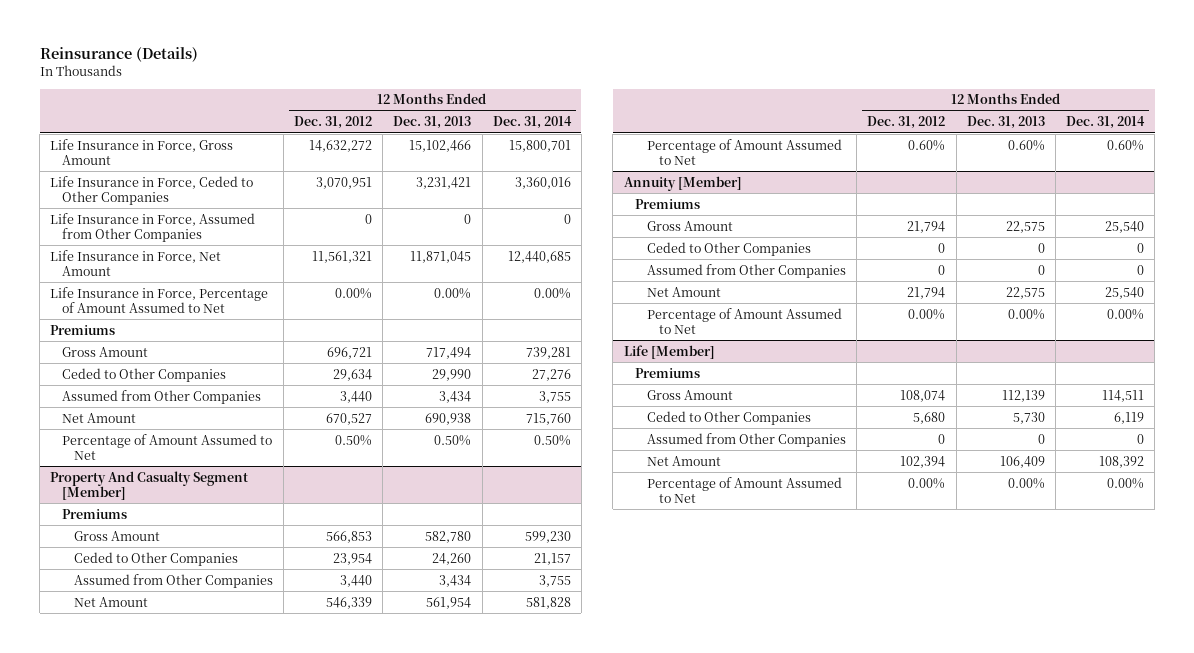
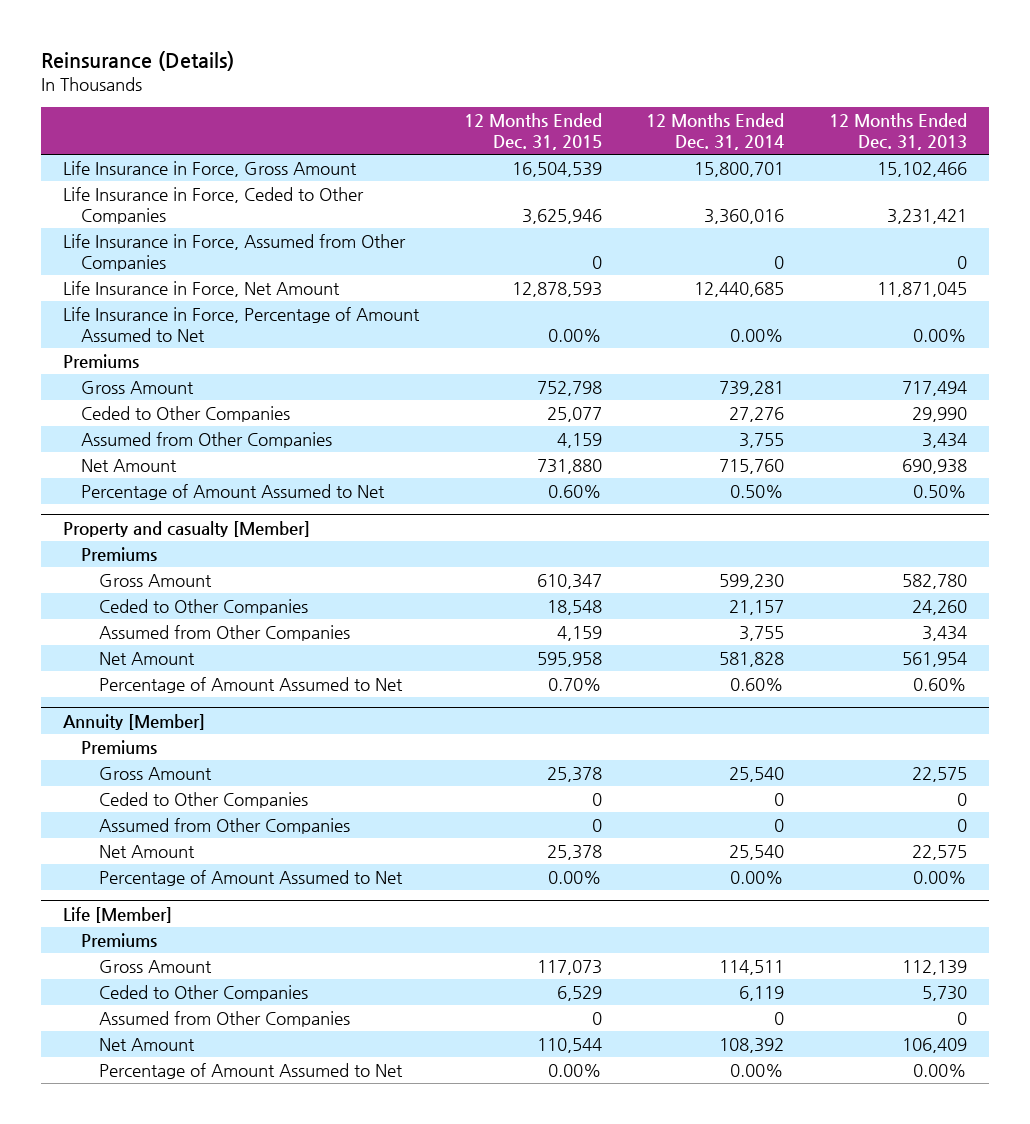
[294,116,373,130] Dec. 31, 2012 -> none
none -> [463,113,602,151] 12 Months Ended Dec. 31, 2015
[50,470,249,500] Property And Casualty Segment [Member] -> [63,520,311,537] Property and casualty [Member]

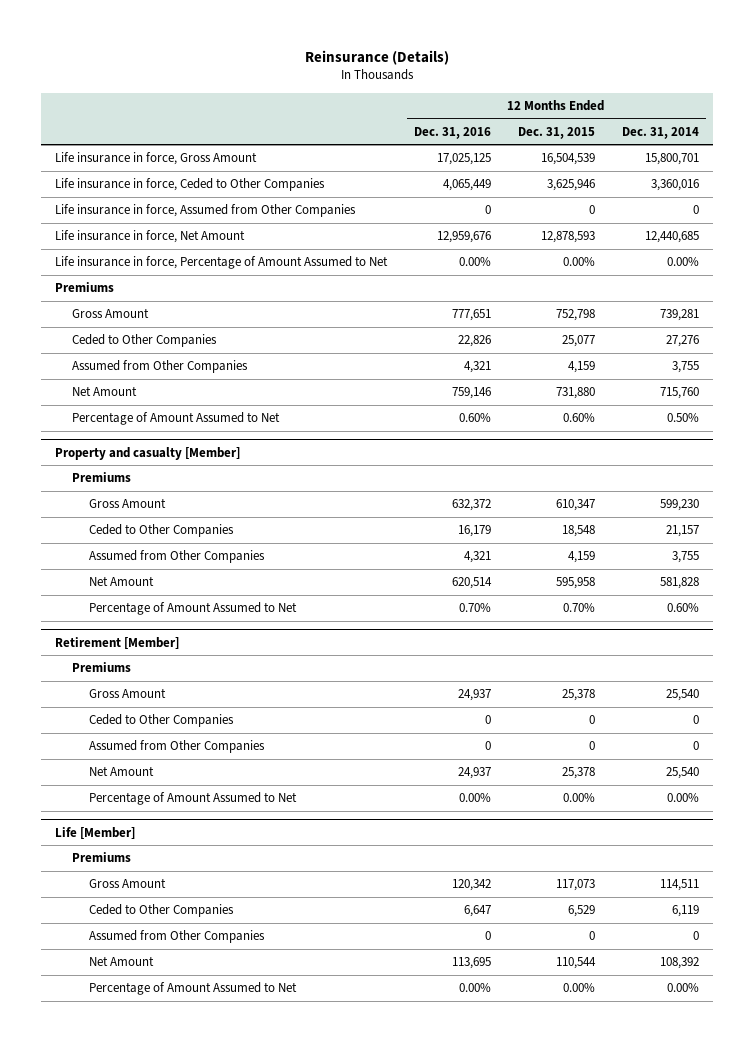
[828,113,967,151] 12 Months Ended Dec. 31, 2013 -> none
none -> [413,126,491,139] Dec. 31, 2016
[63,161,358,178] Life Insurance in Force, Gross Amount -> [54,152,257,166] Life insurance in force, Gross Amount
[63,187,365,225] Life Insurance in Force, Ceded to Other Companies -> [54,178,325,192] Life insurance in force, Ceded to Other Companies
[63,234,407,272] Life Insurance in Force, Assumed from Other Companies -> [54,204,356,218] Life insurance in force, Assumed from Other Companies
[63,281,341,298] Life Insurance in Force, Net Amount -> [54,230,245,244] Life insurance in force, Net Amount
[63,307,421,343] Life Insurance in Force, Percentage of Amount Assumed to Net -> [54,256,388,270] Life insurance in force, Percentage of Amount Assumed to Net
[63,713,206,730] Annuity [Member] -> none
none -> [54,636,179,649] Retirement [Member]

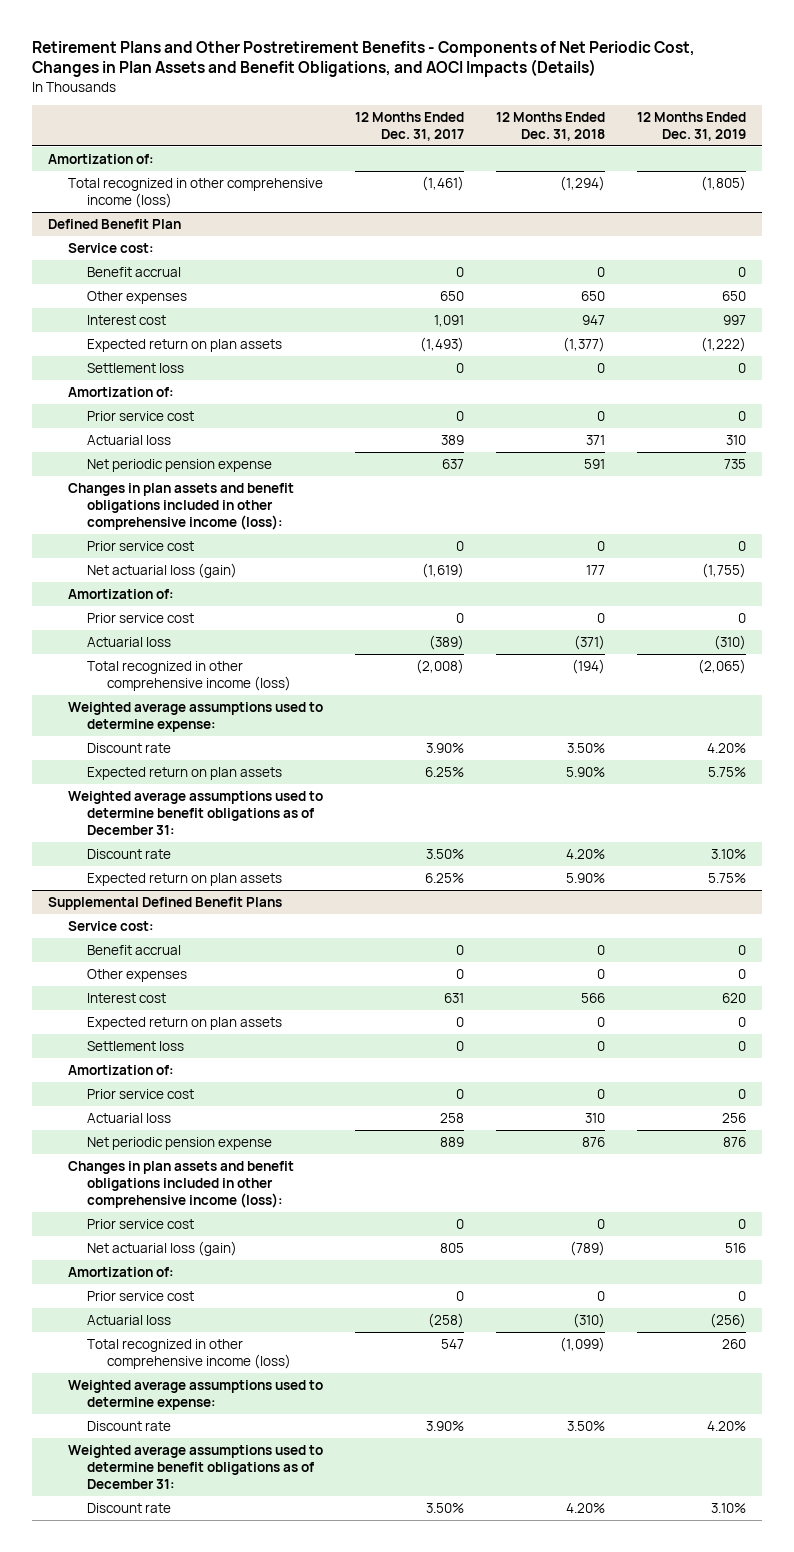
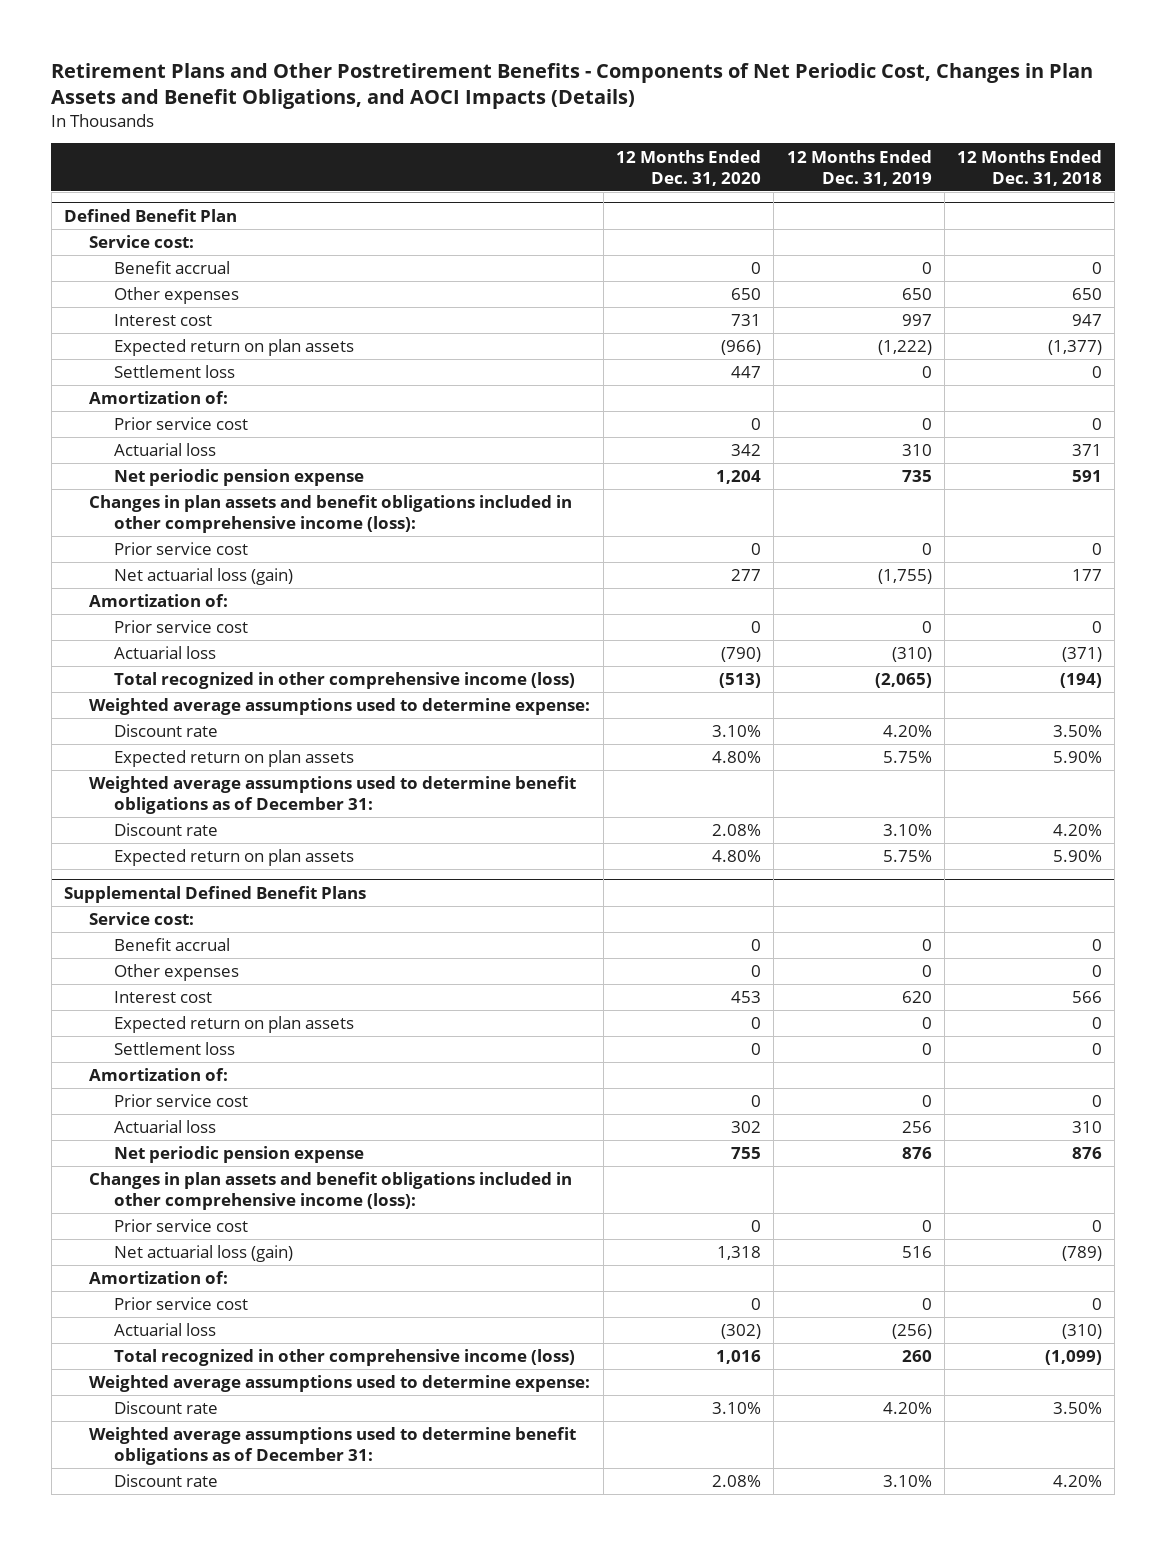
[354,111,464,142] 12 Months Ended Dec. 31, 2017 -> none
none -> [615,149,761,186] 12 Months Ended Dec. 31, 2020
[47,153,154,164] Amortization of: -> none
[67,177,323,208] Total recognized in other comprehensive income (loss) -> none

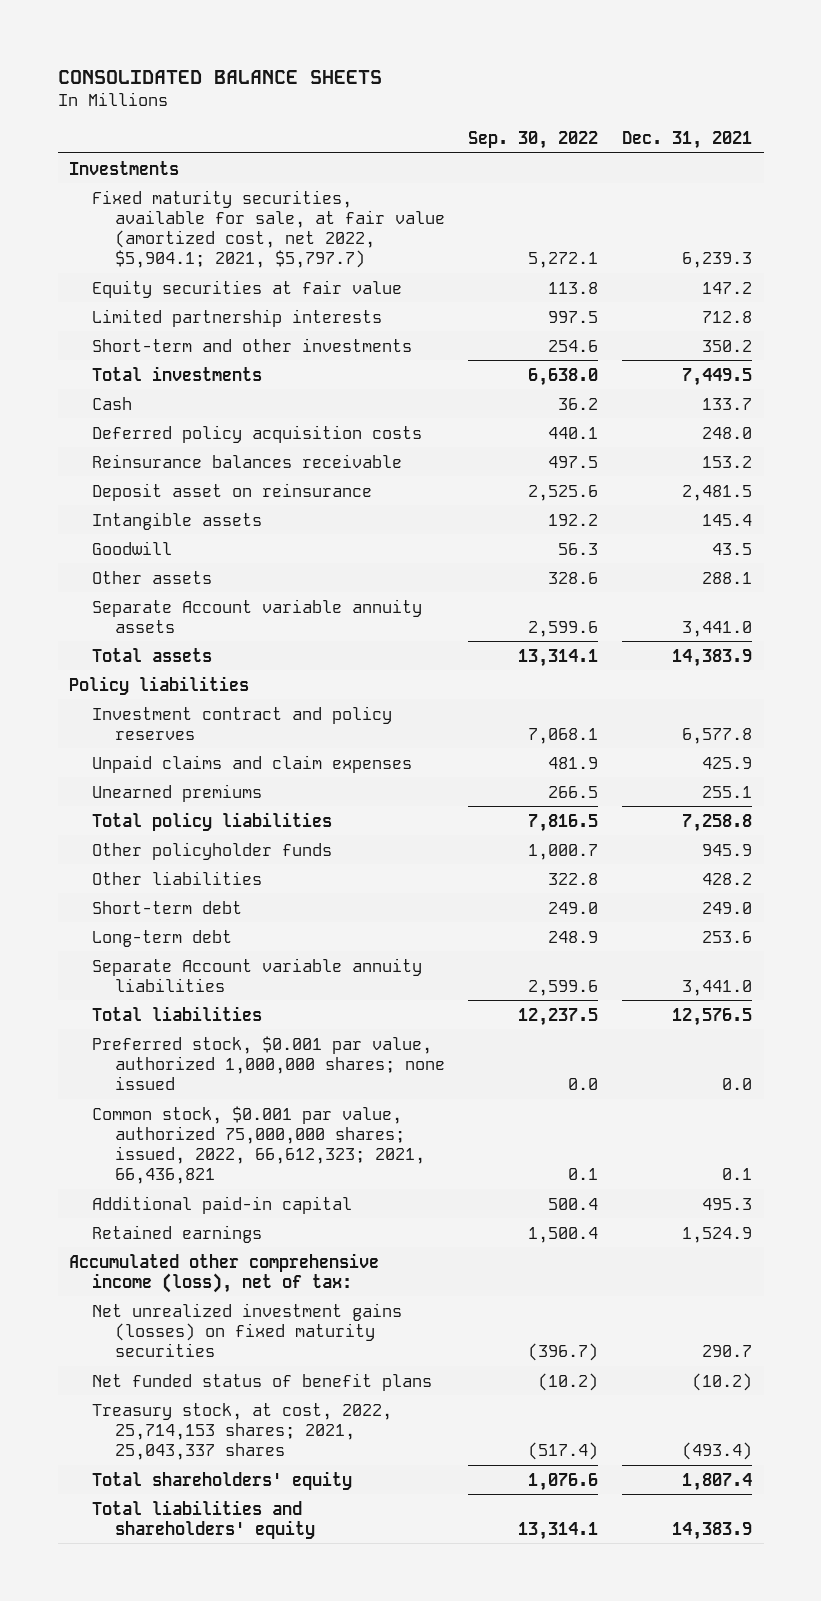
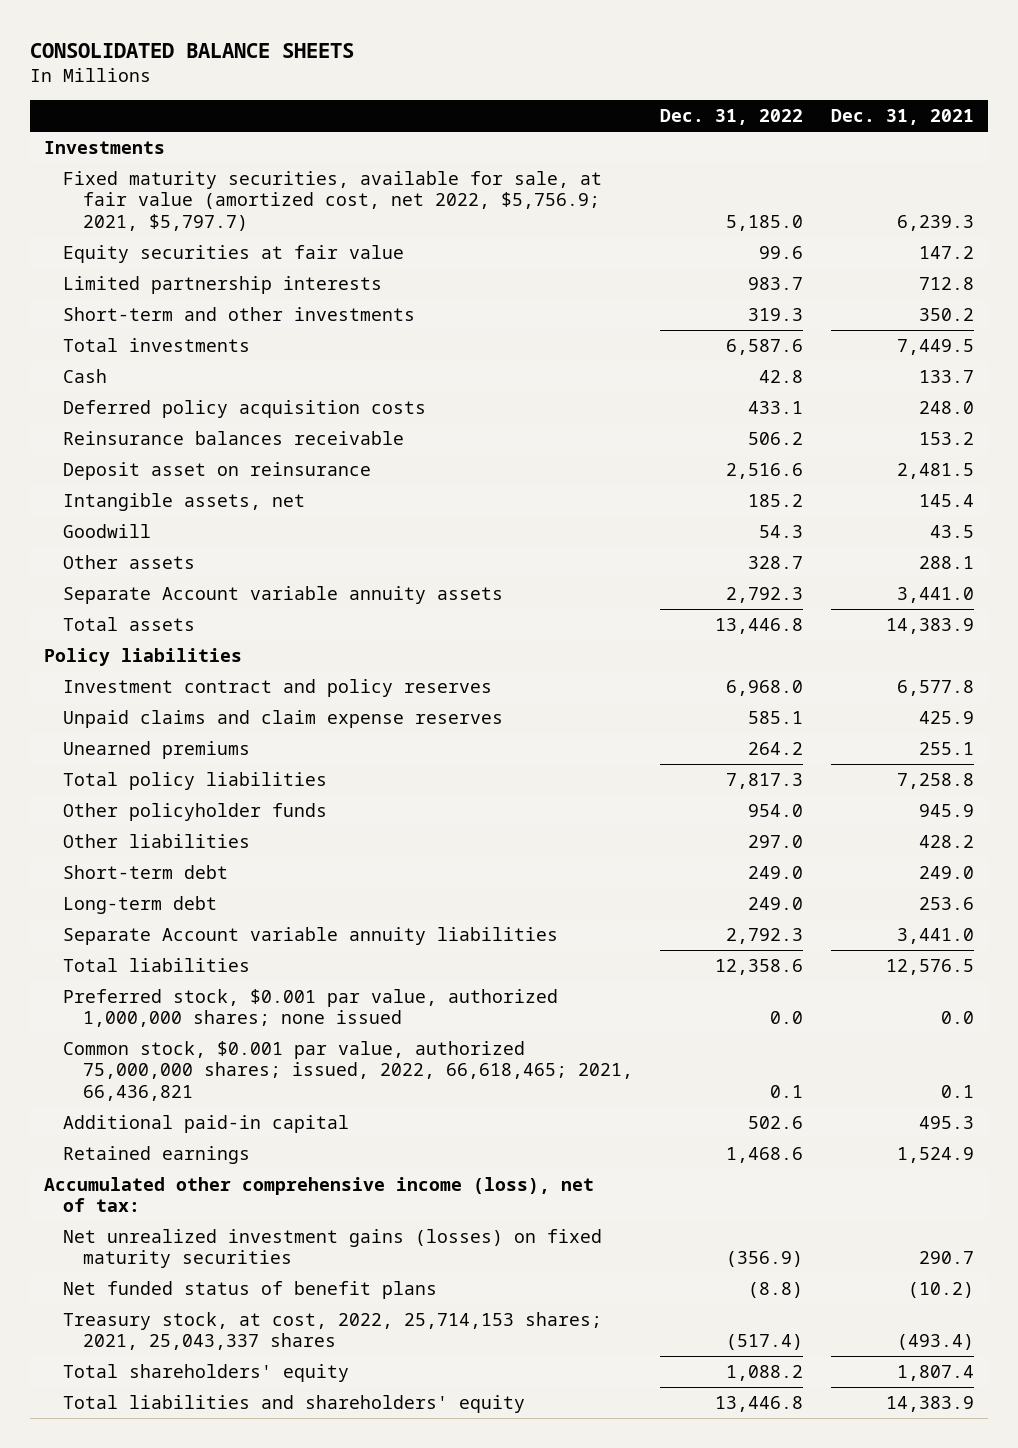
[468,130,599,149] Sep. 30, 2022 -> none
none -> [660,109,804,126] Dec. 31, 2022
[92,189,445,269] Fixed maturity securities, available for sale, at fair value (amortized cost, net 2022, $5,904.1; 2021, $5,797.7) -> [63,171,603,231] Fixed maturity securities, available for sale, at fair value (amortized cost, net 2022, $5,756.9; 2021, $5,797.7)
[92,511,263,530] Intangible assets -> [63,493,306,512] Intangible assets, net
[92,754,413,773] Unpaid claims and claim expenses -> [63,710,504,729] Unpaid claims and claim expense reserves
[92,1105,425,1185] Common stock, $0.001 par value, authorized 75,000,000 shares; issued, 2022, 66,612,323; 2021, 66,436,821 -> [63,1041,634,1101] Common stock, $0.001 par value, authorized 75,000,000 shares; issued, 2022, 66,618,465; 2021, 66,436,821

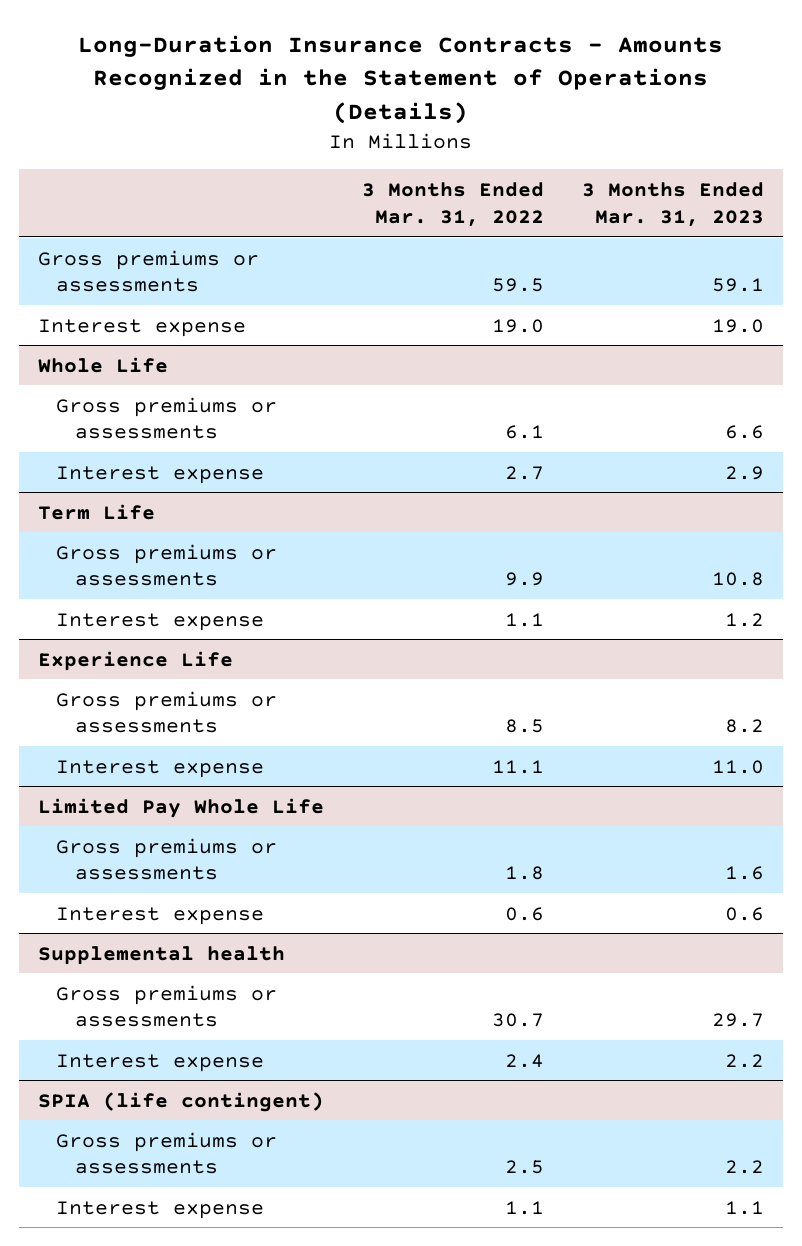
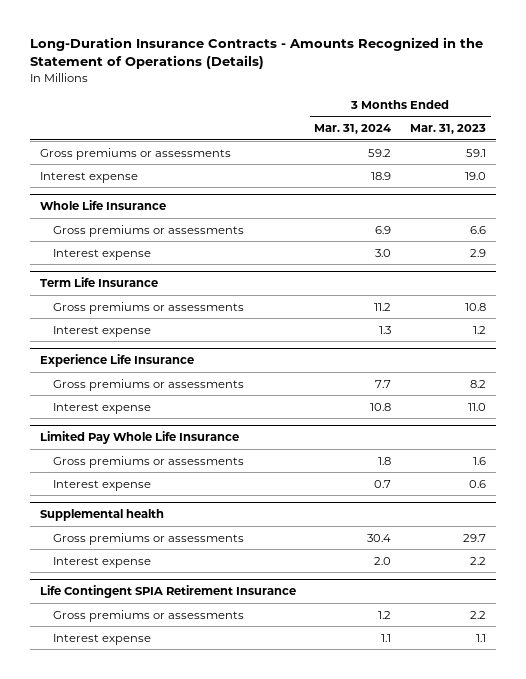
[361,181,544,227] 3 Months Ended Mar. 31, 2022 -> none
none -> [314,124,392,135] Mar. 31, 2024
[37,356,168,373] Whole Life -> [39,199,166,210] Whole Life Insurance
[37,503,155,520] Term Life -> [39,276,158,287] Term Life Insurance
[37,650,233,671] Experience Life -> [39,353,194,367] Experience Life Insurance
[37,797,324,818] Limited Pay Whole Life -> [39,430,239,444] Limited Pay Whole Life Insurance
[37,1091,324,1112] SPIA (life contingent) -> [39,584,296,598] Life Contingent SPIA Retirement Insurance

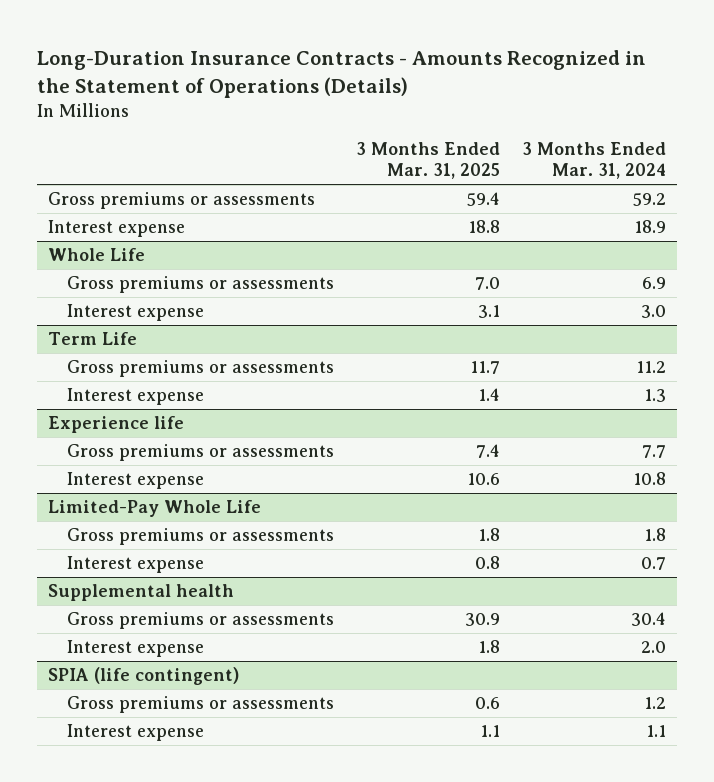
[410,124,487,135] Mar. 31, 2023 -> none
none -> [356,142,501,180] 3 Months Ended Mar. 31, 2025
[39,199,166,210] Whole Life Insurance -> [47,248,145,262] Whole Life
[39,276,158,287] Term Life Insurance -> [47,332,137,346] Term Life
[39,353,194,367] Experience Life Insurance -> [47,416,184,434] Experience life
[39,430,239,444] Limited Pay Whole Life Insurance -> [47,500,261,518] Limited-Pay Whole Life
[39,584,296,598] Life Contingent SPIA Retirement Insurance -> [47,667,239,686] SPIA (life contingent)

